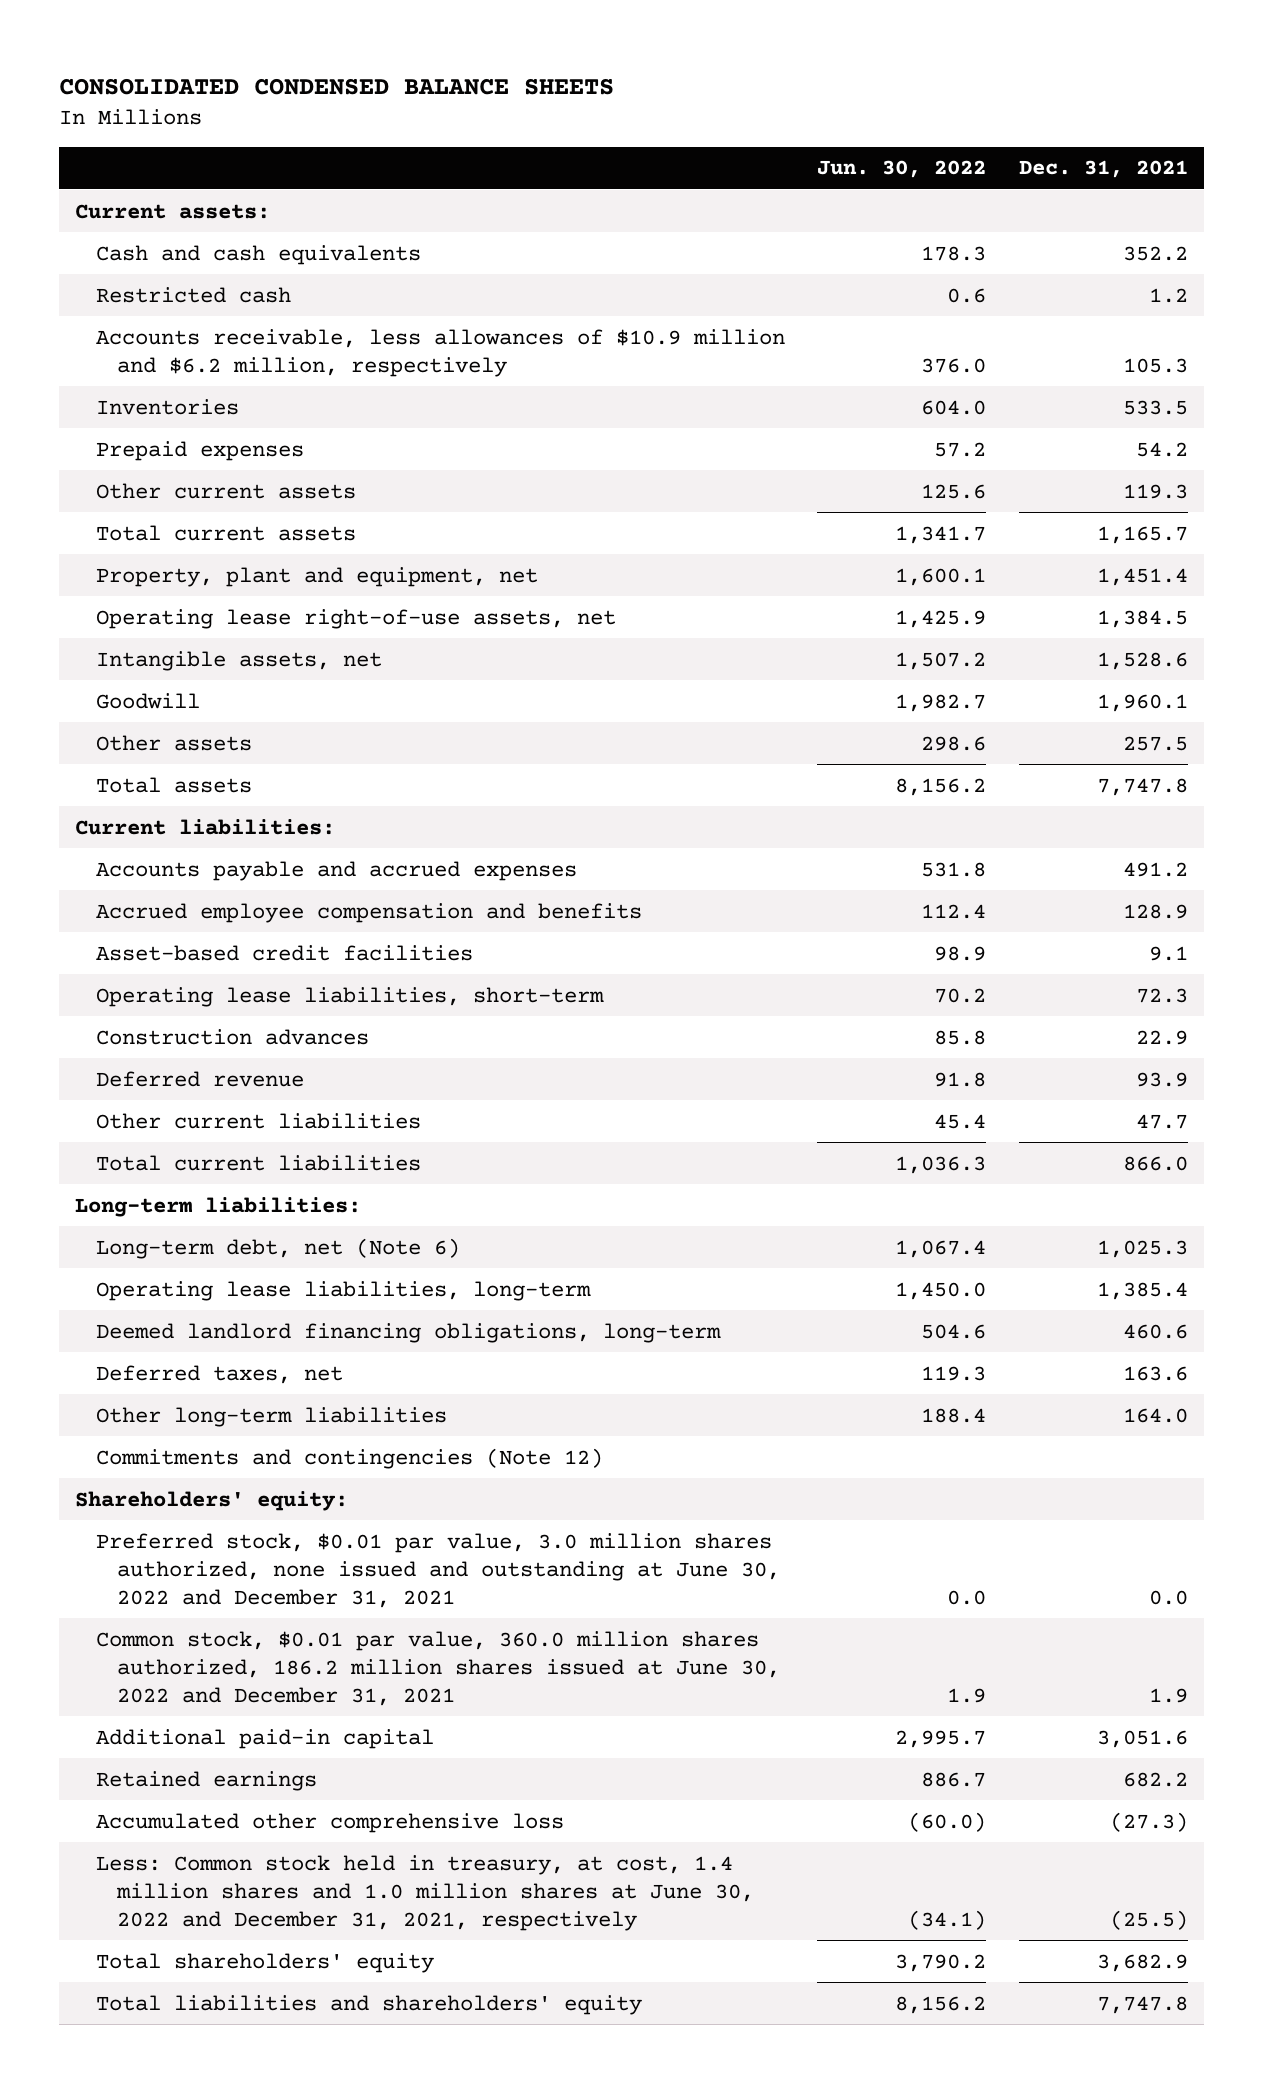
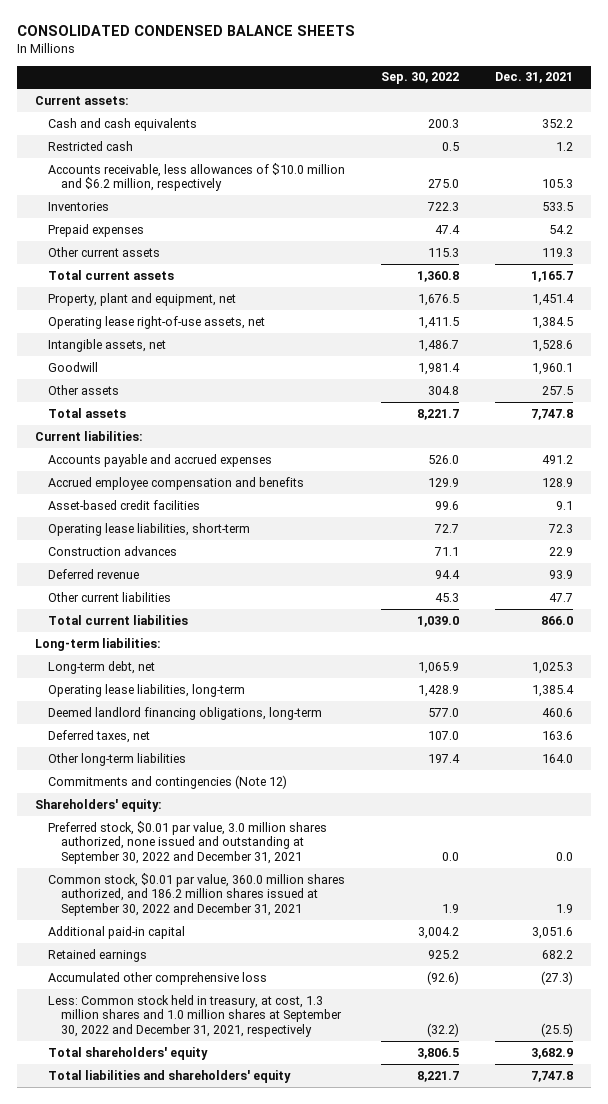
[817,160,987,179] Jun. 30, 2022 -> none
none -> [380,72,459,85] Sep. 30, 2022
[96,328,786,377] Accounts receivable, less allowances of $10.9 million and $6.2 million, respectively -> [47,162,345,192] Accounts receivable, less allowances of $10.0 million and $6.2 million, respectively
[96,1237,461,1259] Long-term debt, net (Note 6) -> [47,660,155,674] Long-term debt, net
[96,1532,781,1608] Preferred stock, $0.01 par value, 3.0 million shares authorized, none issued and outstanding at June 30, 2022 and December 31, 2021 -> [47,820,327,864] Preferred stock, $0.01 par value, 3.0 million shares authorized, none issued and outstanding at September 30, 2022 and December 31, 2021
[96,1630,781,1706] Common stock, $0.01 par value, 360.0 million shares authorized, 186.2 million shares issued at June 30, 2022 and December 31, 2021 -> [47,872,345,916] Common stock, $0.01 par value, 360.0 million shares authorized, and 186.2 million shares issued at September 30, 2022 and December 31, 2021
[96,1854,755,1931] Less: Common stock held in treasury, at cost, 1.4 million shares and 1.0 million shares at June 30, 2022 and December 31, 2021, respectively -> [47,994,342,1037] Less: Common stock held in treasury, at cost, 1.3 million shares and 1.0 million shares at September 30, 2022 and December 31, 2021, respectively

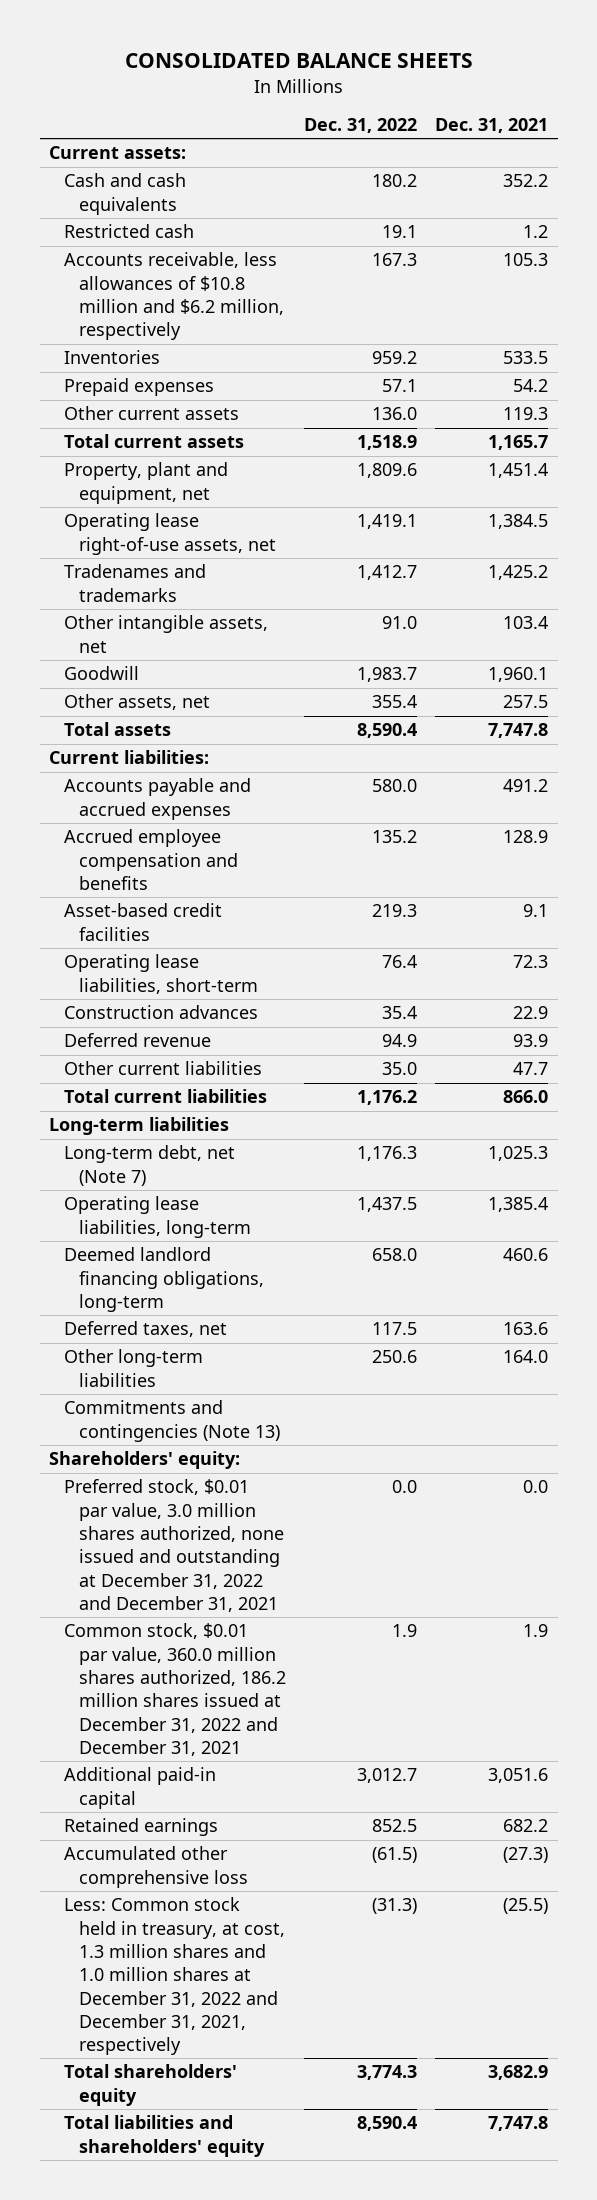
[16,25,355,37] CONSOLIDATED CONDENSED BALANCE SHEETS -> [124,53,473,69] CONSOLIDATED BALANCE SHEETS
[380,72,459,85] Sep. 30, 2022 -> none
none -> [304,118,418,134] Dec. 31, 2022
[47,162,345,192] Accounts receivable, less allowances of $10.0 million and $6.2 million, respectively -> [63,252,284,341] Accounts receivable, less allowances of $10.8 million and $6.2 million, respectively
none -> [63,564,206,602] Tradenames and trademarks
[47,338,166,352] Intangible assets, net -> [63,615,268,653] Other intangible assets, net
[531,339,573,352] 1,528.6 -> [503,616,549,630] 103.4
[47,384,119,395] Other assets -> [63,694,210,711] Other assets, net
[34,637,161,651] Long-term liabilities: -> [49,1117,230,1136] Long-term liabilities
[47,660,155,674] Long-term debt, net -> [63,1145,235,1186] Long-term debt, net (Note 7)
[47,774,287,789] Commitments and contingencies (Note 12) -> [63,1400,280,1442] Commitments and contingencies (Note 13)
[47,820,327,864] Preferred stock, $0.01 par value, 3.0 million shares authorized, none issued and outstanding at September 30, 2022 and December 31, 2021 -> [63,1479,284,1612] Preferred stock, $0.01 par value, 3.0 million shares authorized, none issued and outstanding at December 31, 2022 and December 31, 2021
[47,872,345,916] Common stock, $0.01 par value, 360.0 million shares authorized, and 186.2 million shares issued at September 30, 2022 and December 31, 2021 -> [63,1623,286,1756] Common stock, $0.01 par value, 360.0 million shares authorized, 186.2 million shares issued at December 31, 2022 and December 31, 2021
[47,994,342,1037] Less: Common stock held in treasury, at cost, 1.3 million shares and 1.0 million shares at September 30, 2022 and December 31, 2021, respectively -> [63,1897,285,2056] Less: Common stock held in treasury, at cost, 1.3 million shares and 1.0 million shares at December 31, 2022 and December 31, 2021, respectively

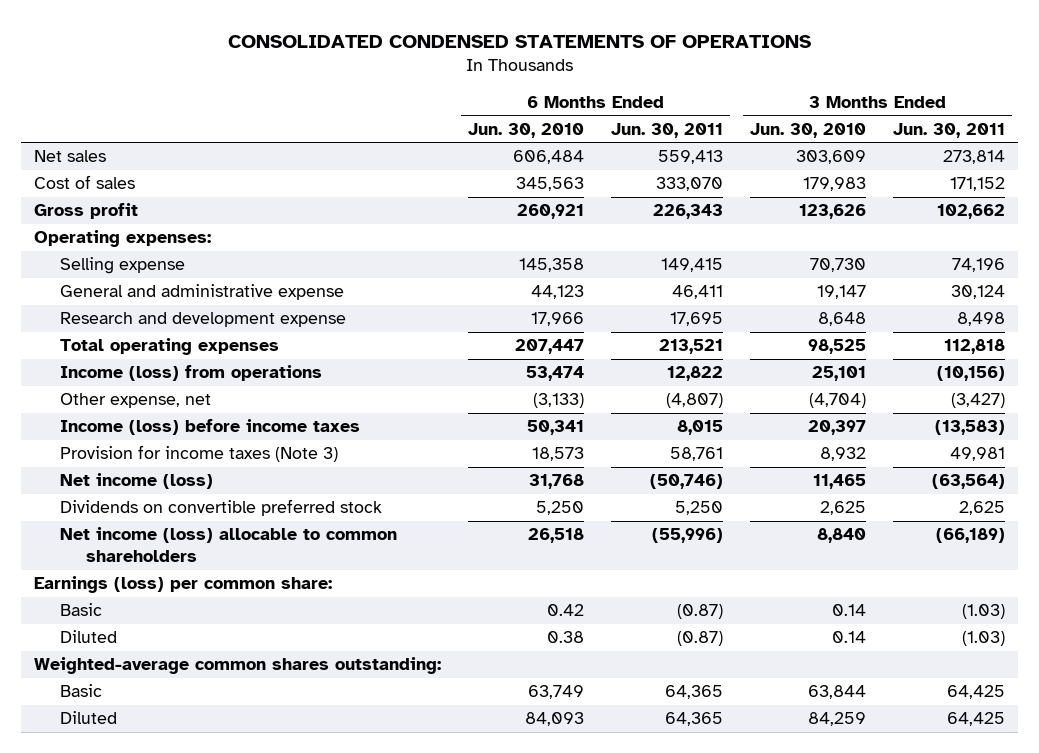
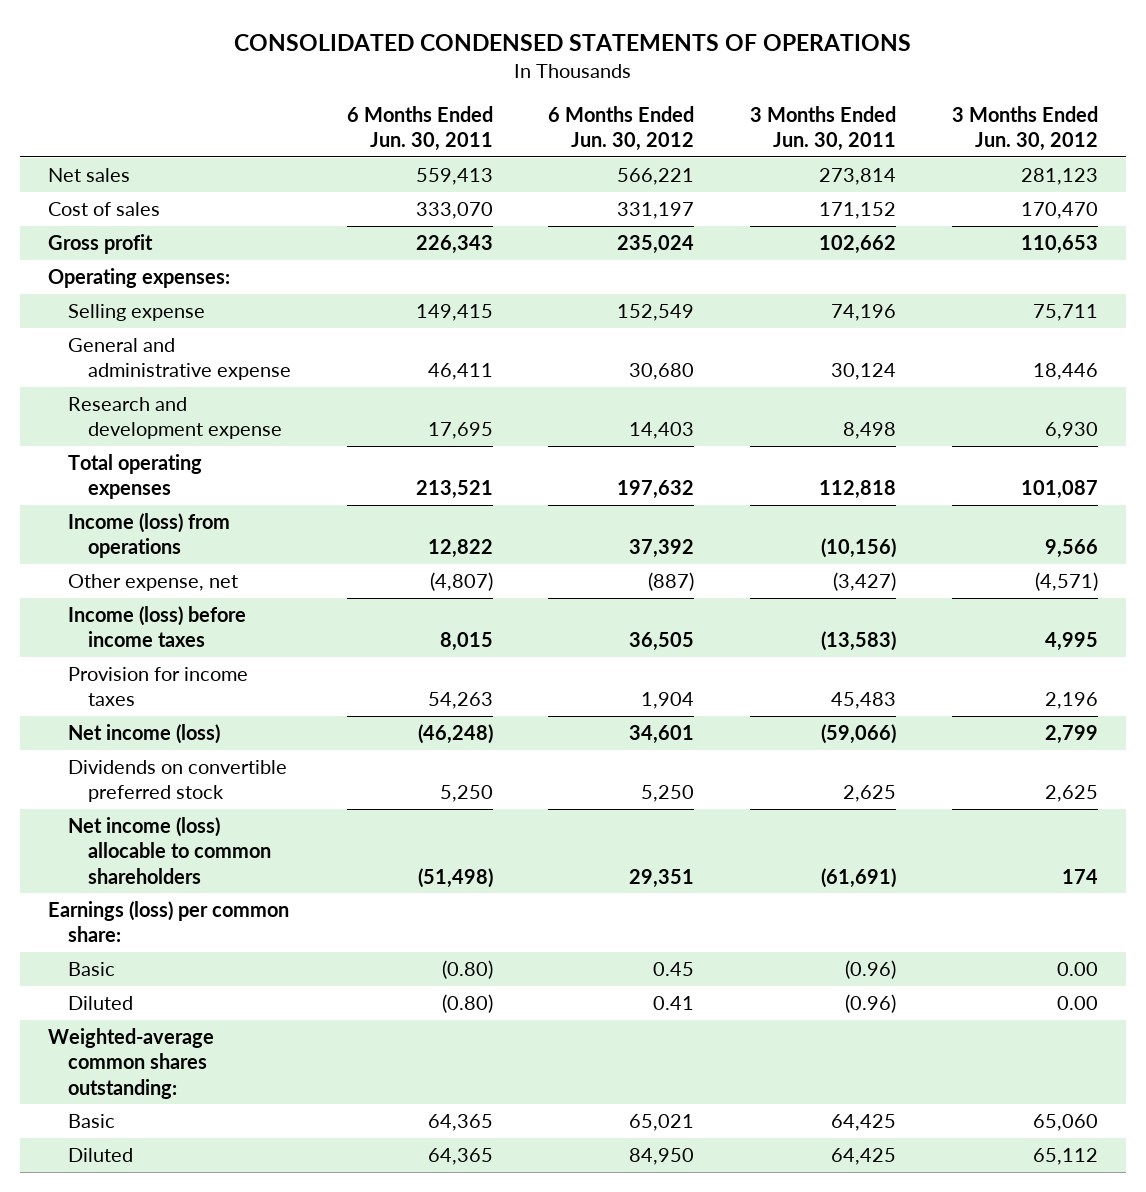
[468,123,585,139] Jun. 30, 2010 -> none
[750,123,867,139] Jun. 30, 2010 -> none
none -> [548,105,695,152] 6 Months Ended Jun. 30, 2012
none -> [951,105,1098,152] 3 Months Ended Jun. 30, 2012
[60,445,339,463] Provision for income taxes (Note 3) -> [67,666,248,707] Provision for income taxes
[670,447,724,462] 58,761 -> [427,692,493,710] 54,263
[949,447,1005,462] 49,981 -> [830,692,896,710] 45,483
[650,474,724,490] (50,746) -> [417,723,493,744] (46,248)
[931,474,1005,490] (63,564) -> [820,723,896,744] (59,066)
[652,528,724,544] (55,996) -> [417,867,493,888] (51,498)
[935,528,1005,544] (66,189) -> [820,867,896,888] (61,691)
[677,604,724,620] (0.87) -> [441,959,493,979] (0.80)
[961,604,1005,620] (1.03) -> [844,959,896,979] (0.96)
[677,631,724,647] (0.87) -> [441,993,493,1013] (0.80)
[961,631,1005,647] (1.03) -> [844,993,896,1013] (0.96)

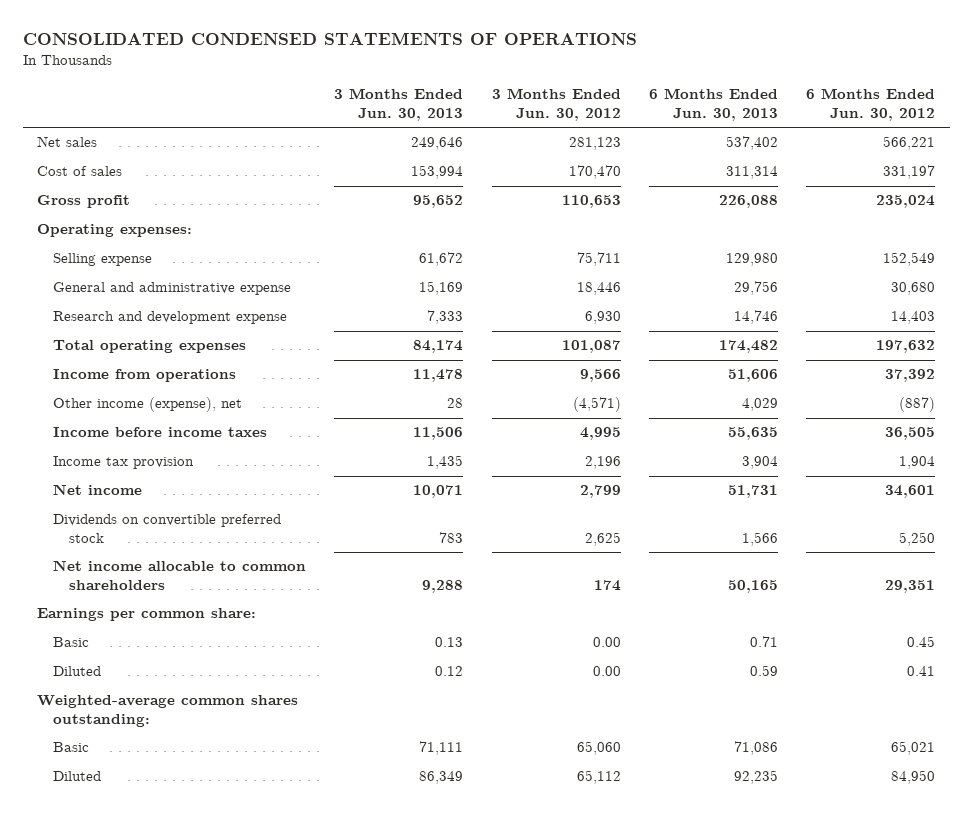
[346,105,493,152] 6 Months Ended Jun. 30, 2011 -> none
[749,105,896,152] 3 Months Ended Jun. 30, 2011 -> none
none -> [334,87,464,121] 3 Months Ended Jun. 30, 2013
none -> [649,87,779,121] 6 Months Ended Jun. 30, 2013
[67,512,230,559] Income (loss) from operations -> [52,369,236,383] Income from operations
[67,573,238,591] Other expense, net -> [52,397,242,413] Other income (expense), net
[67,605,246,648] Income (loss) before income taxes -> [52,427,267,438] Income before income taxes
[67,666,248,707] Provision for income taxes -> [52,456,194,470] Income tax provision
[67,723,220,744] Net income (loss) -> [52,484,142,496] Net income
[67,816,271,884] Net income (loss) allocable to common shareholders -> [52,560,306,591] Net income allocable to common shareholders
[47,900,289,943] Earnings (loss) per common share: -> [36,608,256,622] Earnings per common share:

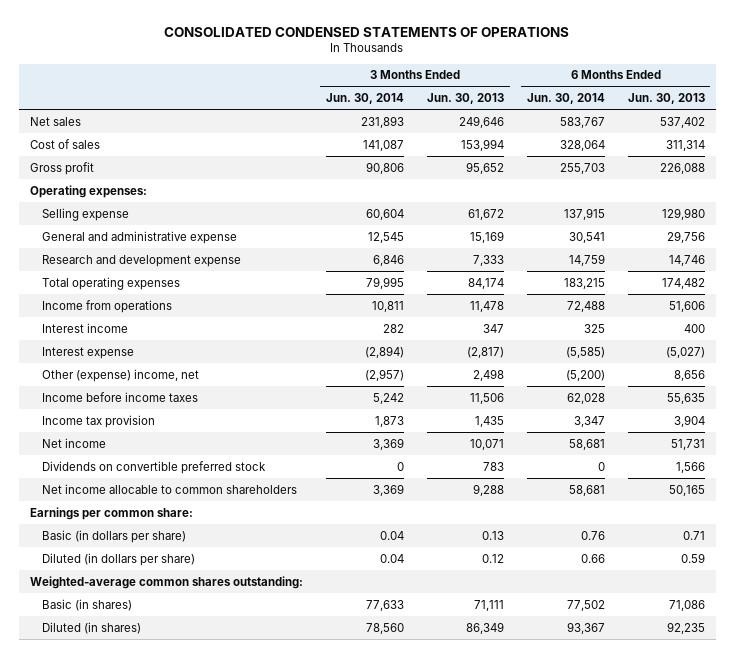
[491,87,621,121] 3 Months Ended Jun. 30, 2012 -> none
[806,87,936,121] 6 Months Ended Jun. 30, 2012 -> none
none -> [325,93,404,105] Jun. 30, 2014
none -> [526,93,605,105] Jun. 30, 2014
none -> [41,322,128,333] Interest income
none -> [41,346,134,359] Interest expense
[52,397,242,413] Other income (expense), net -> [41,368,199,382] Other (expense) income, net
[447,398,464,409] 28 -> [472,368,504,381] 2,498
[742,398,779,412] 4,029 -> [673,369,705,381] 8,656
[52,637,89,648] Basic -> [41,529,186,543] Basic (in dollars per share)
[52,666,101,677] Diluted -> [41,552,195,566] Diluted (in dollars per share)
[52,742,89,753] Basic -> [41,598,132,611] Basic (in shares)
[52,771,101,782] Diluted -> [41,621,141,634] Diluted (in shares)

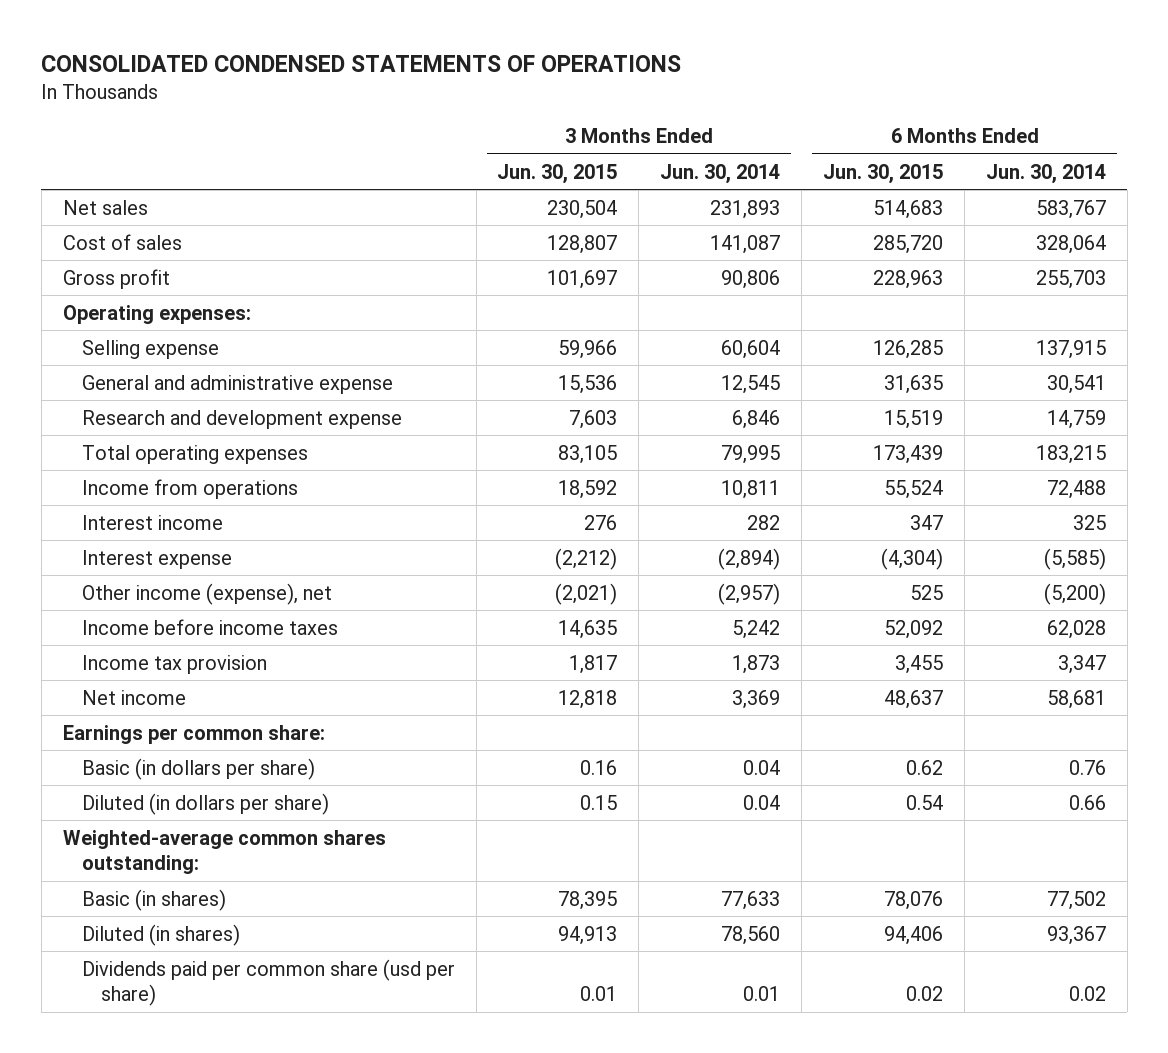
[426,93,504,105] Jun. 30, 2013 -> none
[627,93,705,105] Jun. 30, 2013 -> none
none -> [497,163,618,184] Jun. 30, 2015
none -> [823,163,944,184] Jun. 30, 2015
[41,368,199,382] Other (expense) income, net -> [81,582,332,605] Other income (expense), net
[41,460,266,474] Dividends on convertible preferred stock -> none
[41,483,297,494] Net income allocable to common shareholders -> none
none -> [81,958,455,1007] Dividends paid per common share (usd per share)

